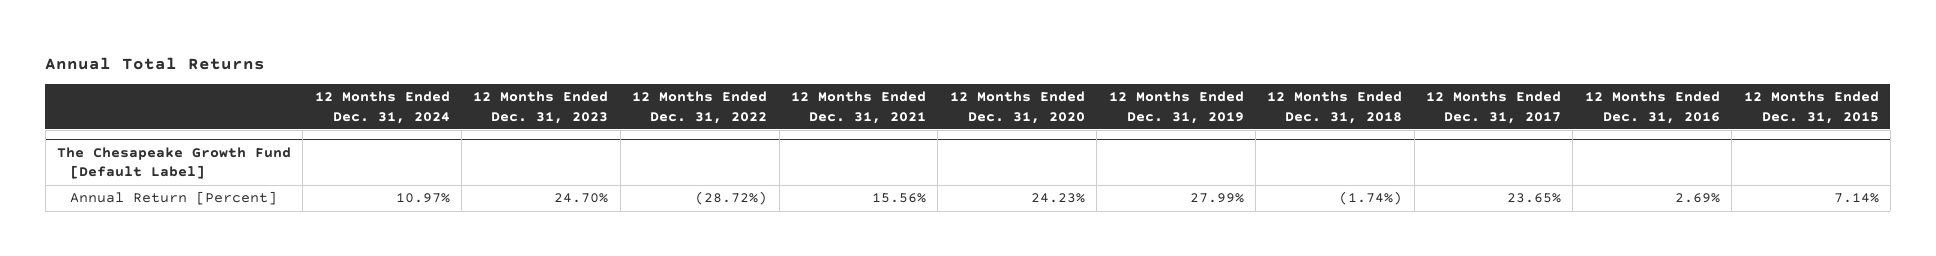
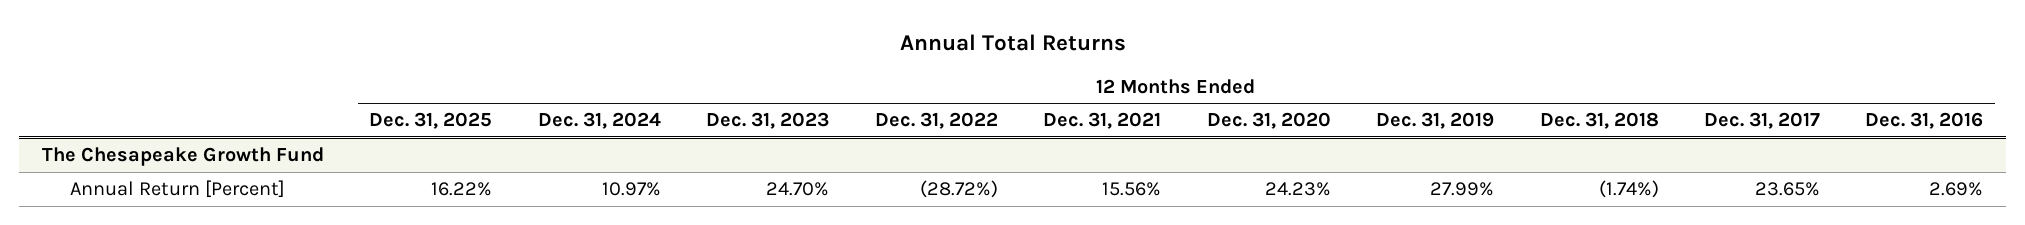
[1743,91,1879,124] 12 Months Ended Dec. 31, 2015 -> none
none -> [369,112,493,130] Dec. 31, 2025
[56,147,291,180] The Chesapeake Growth Fund [Default Label] -> [41,147,324,167] The Chesapeake Growth Fund

